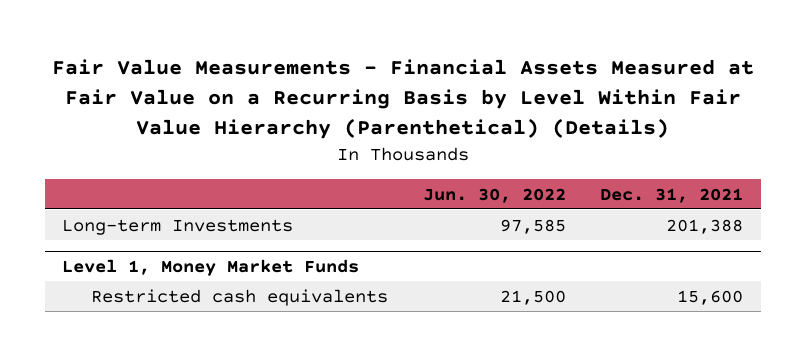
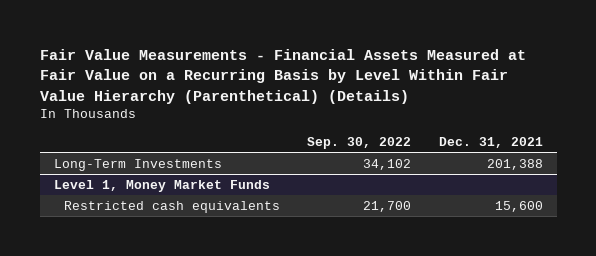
[422,187,566,203] Jun. 30, 2022 -> none
none -> [307,137,412,150] Sep. 30, 2022
[62,218,294,235] Long-term Investments -> [53,158,222,171] Long-Term Investments

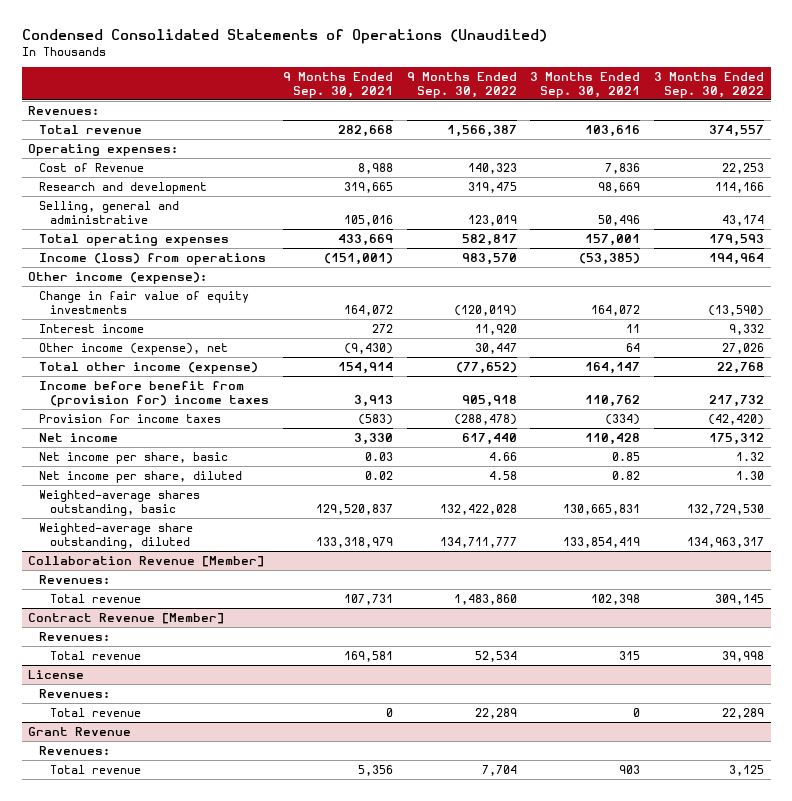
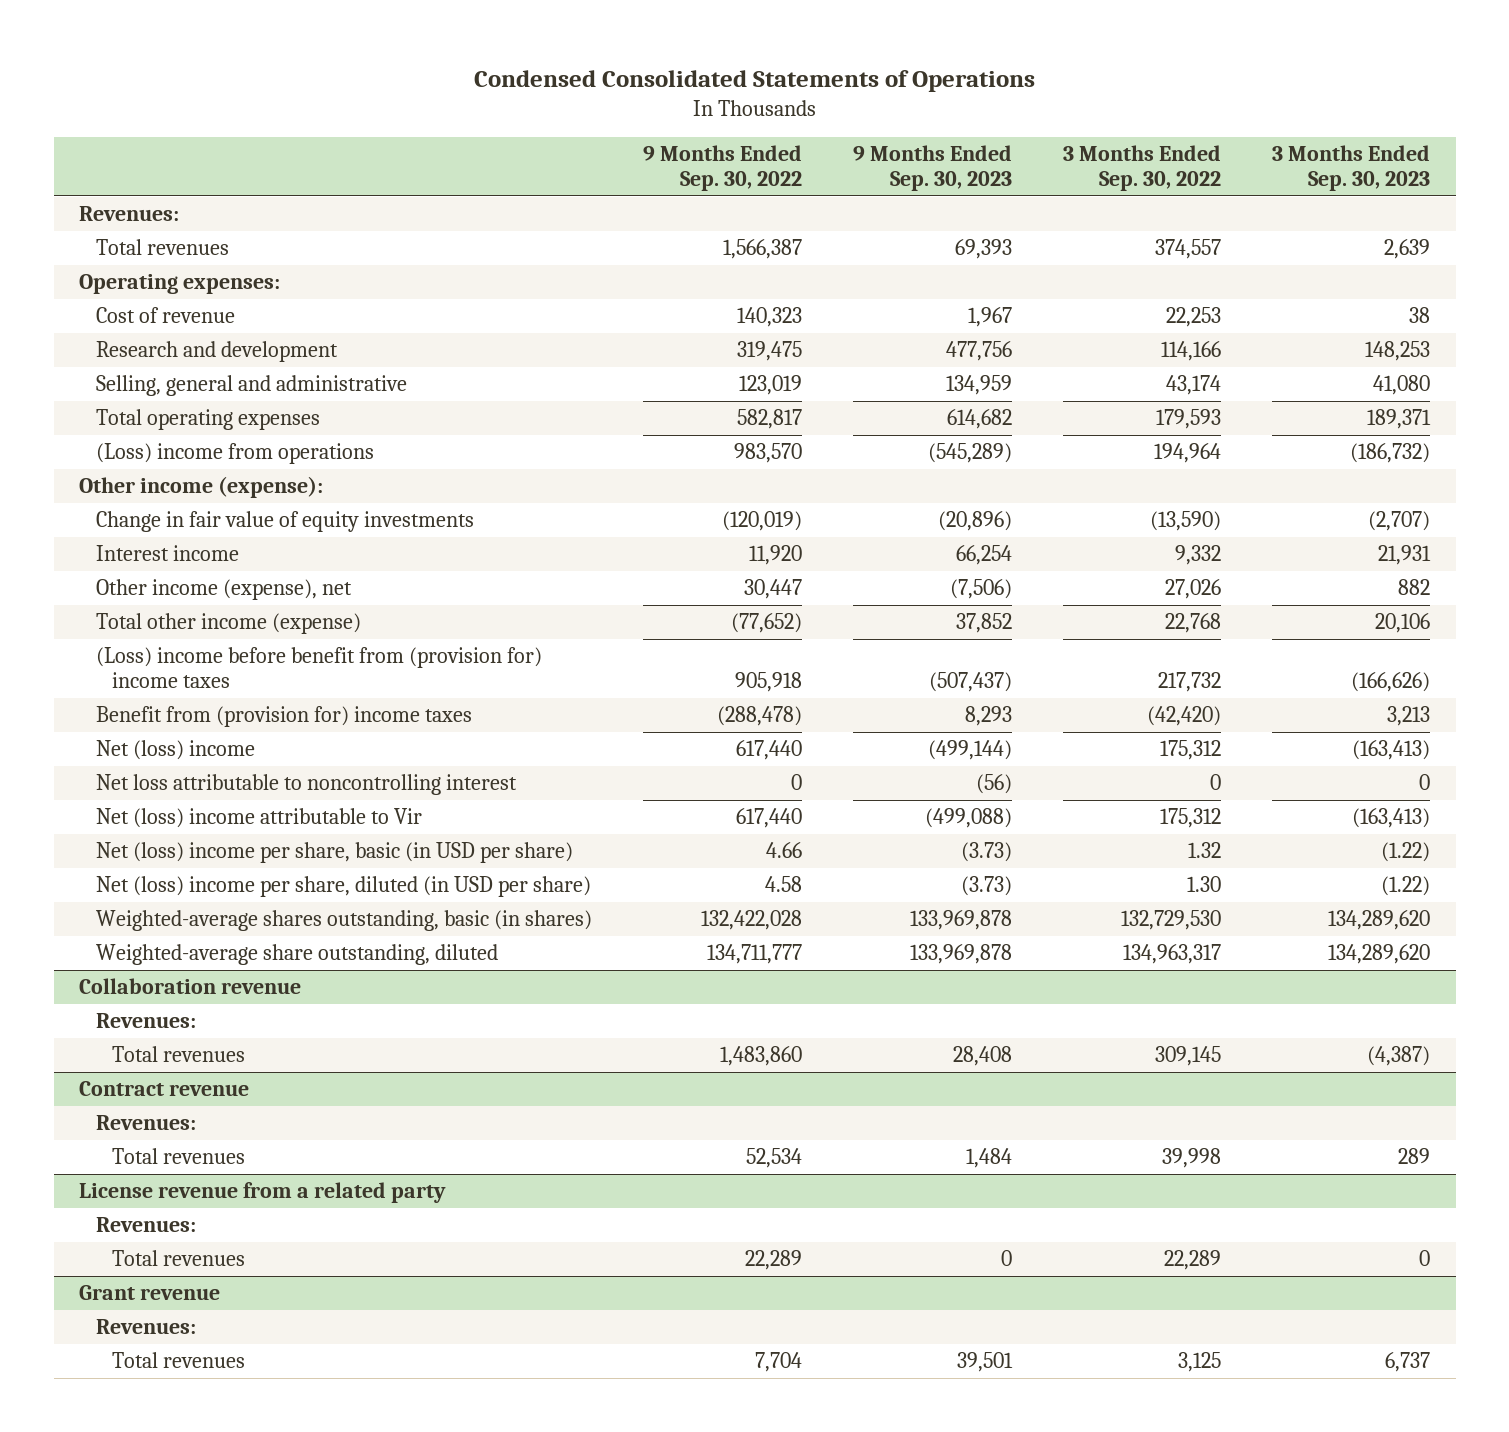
[21,28,547,44] Condensed Consolidated Statements of Operations (Unaudited) -> [473,69,1035,92] Condensed Consolidated Statements of Operations
[282,72,393,98] 9 Months Ended Sep. 30, 2021 -> none
[530,72,641,98] 3 Months Ended Sep. 30, 2021 -> none
none -> [852,145,1012,191] 9 Months Ended Sep. 30, 2023
none -> [1272,145,1431,191] 3 Months Ended Sep. 30, 2023
[39,124,143,134] Total revenue -> [95,239,229,256] Total revenues
[39,162,145,172] Cost of Revenue -> [95,307,235,324] Cost of revenue
[39,252,267,265] Income (loss) from operations -> [95,443,374,465] (Loss) income from operations
[39,380,270,407] Income before benefit from (provision for) income taxes -> [95,647,542,688] (Loss) income before benefit from (provision for) income taxes
[39,413,222,423] Provision for income taxes -> [95,706,472,728] Benefit from (provision for) income taxes
[39,432,119,442] Net income -> [95,740,255,761] Net (loss) income
none -> [95,774,517,796] Net loss attributable to noncontrolling interest
none -> [95,808,422,829] Net (loss) income attributable to Vir
[39,451,229,464] Net income per share, basic -> [95,842,573,864] Net (loss) income per share, basic (in USD per share)
[39,470,243,483] Net income per share, diluted -> [95,876,591,898] Net (loss) income per share, diluted (in USD per share)
[39,489,201,516] Weighted-average shares outstanding, basic -> [95,910,592,932] Weighted-average shares outstanding, basic (in shares)
[28,555,265,567] Collaboration Revenue [Member] -> [79,978,302,995] Collaboration revenue
[50,593,142,603] Total revenue -> [112,1046,246,1063] Total revenues
[28,612,225,624] Contract Revenue [Member] -> [79,1081,250,1097] Contract revenue
[28,669,85,679] License -> none
[50,650,142,660] Total revenue -> [112,1148,246,1165] Total revenues
none -> [79,1182,447,1204] License revenue from a related party
[50,707,142,717] Total revenue -> [112,1250,246,1267] Total revenues
[28,726,132,736] Grant Revenue -> [79,1285,221,1301] Grant revenue
[50,764,142,774] Total revenue -> [112,1352,246,1369] Total revenues

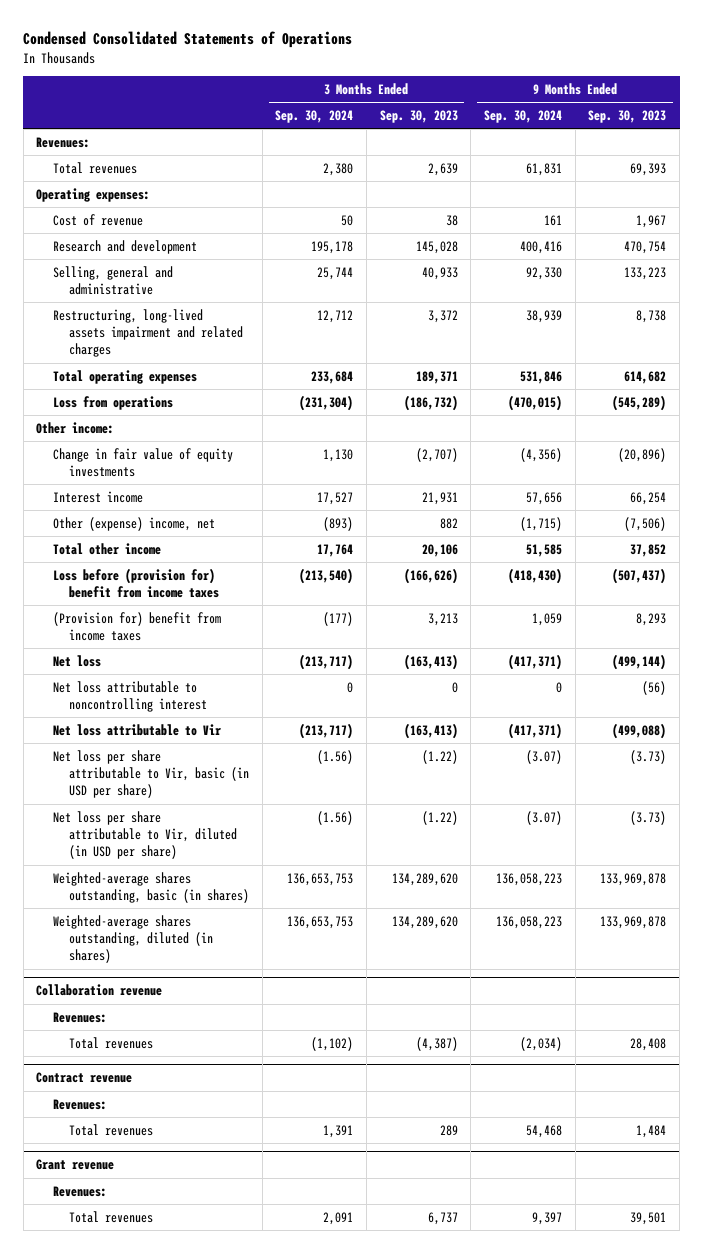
[642,145,802,191] 9 Months Ended Sep. 30, 2022 -> none
[1063,145,1222,191] 3 Months Ended Sep. 30, 2022 -> none
none -> [275,109,354,123] Sep. 30, 2024
none -> [484,109,563,123] Sep. 30, 2024
[945,341,1012,362] 477,756 -> [624,240,667,254] 470,754
[1365,341,1431,362] 148,253 -> [415,240,458,254] 145,028
[945,375,1012,396] 134,959 -> [624,266,667,280] 133,223
[1373,375,1431,396] 41,080 -> [421,266,458,280] 40,933
none -> [52,308,243,358] Restructuring, long-lived assets impairment and related charges
[95,443,374,465] (Loss) income from operations -> [52,395,173,410] Loss from operations
[79,476,324,499] Other income (expense): -> [36,421,115,434] Other income:
[95,579,352,601] Other income (expense), net -> [52,516,215,531] Other (expense) income, net
[95,613,361,635] Total other income (expense) -> [52,542,161,555] Total other income
[95,647,542,688] (Loss) income before benefit from (provision for) income taxes -> [52,567,219,598] Loss before (provision for) benefit from income taxes
[95,706,472,728] Benefit from (provision for) income taxes -> [52,611,221,641] (Provision for) benefit from income taxes
[95,740,255,761] Net (loss) income -> [52,654,101,667] Net loss
[95,808,422,829] Net (loss) income attributable to Vir -> [52,723,221,736] Net loss attributable to Vir
[95,842,573,864] Net (loss) income per share, basic (in USD per share) -> [52,749,249,799] Net loss per share attributable to Vir, basic (in USD per share)
[95,876,591,898] Net (loss) income per share, diluted (in USD per share) -> [52,810,237,860] Net loss per share attributable to Vir, diluted (in USD per share)
[95,944,498,966] Weighted-average share outstanding, diluted -> [52,914,213,964] Weighted-average shares outstanding, diluted (in shares)
[79,1182,447,1204] License revenue from a related party -> none
[95,1217,196,1233] Revenues: -> none
[112,1250,246,1267] Total revenues -> none

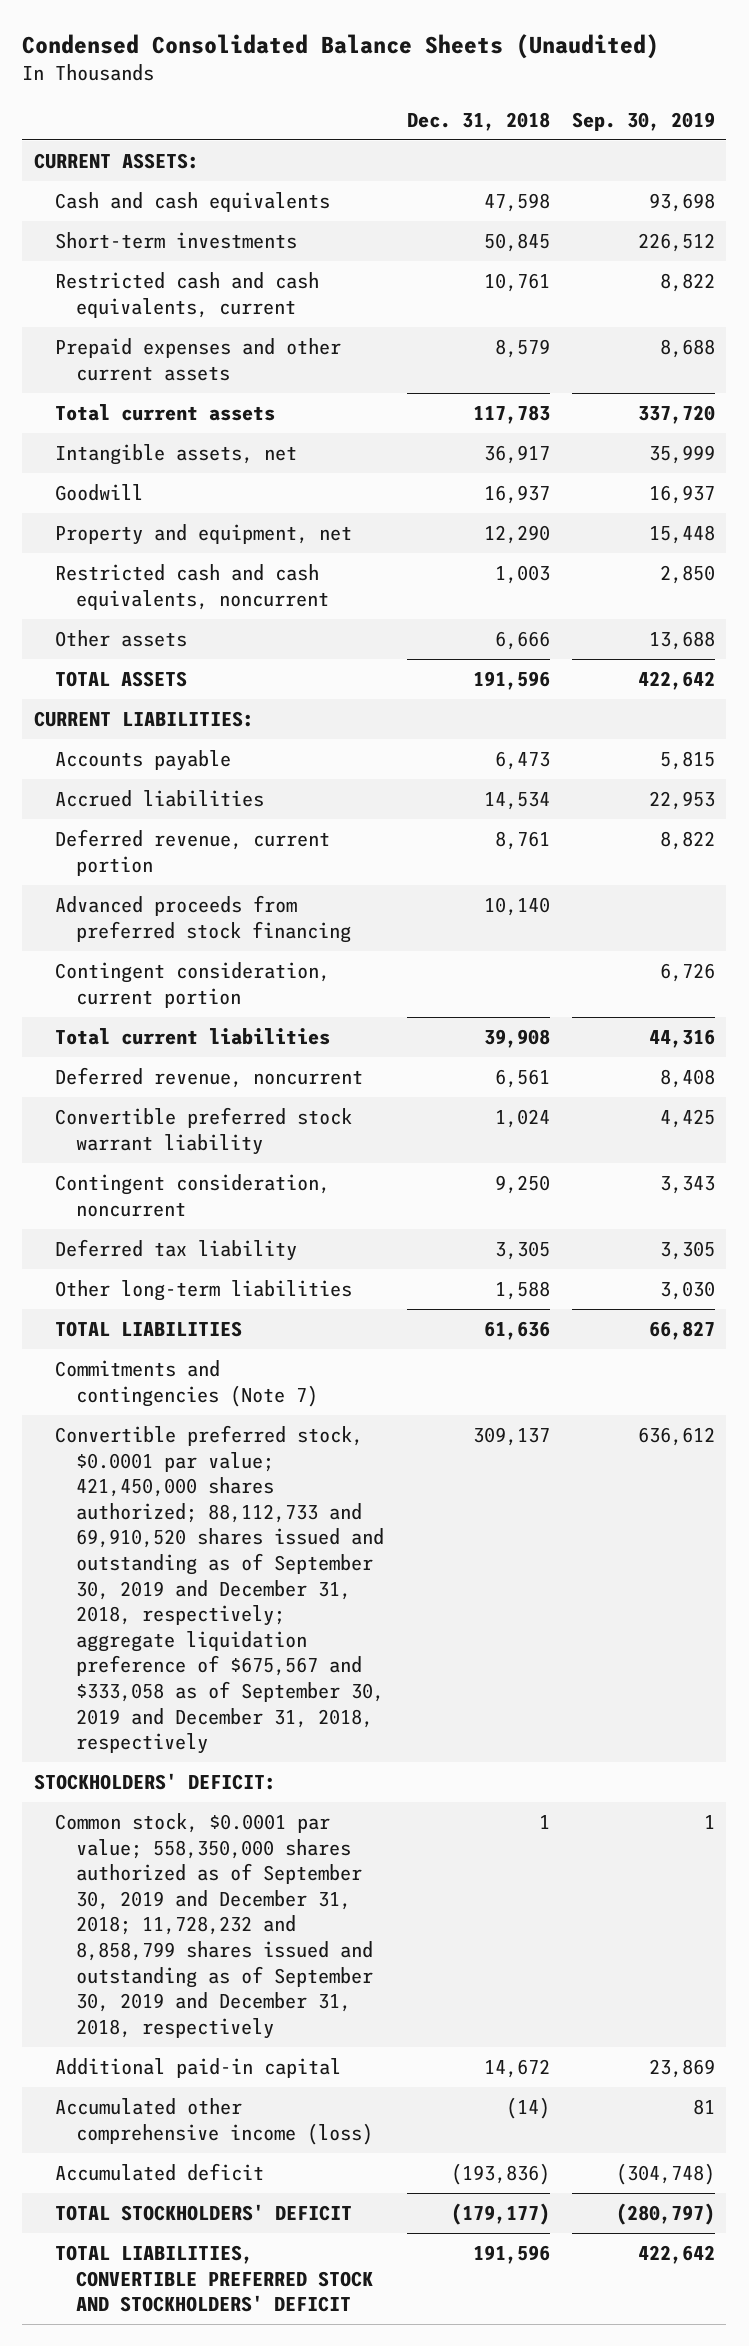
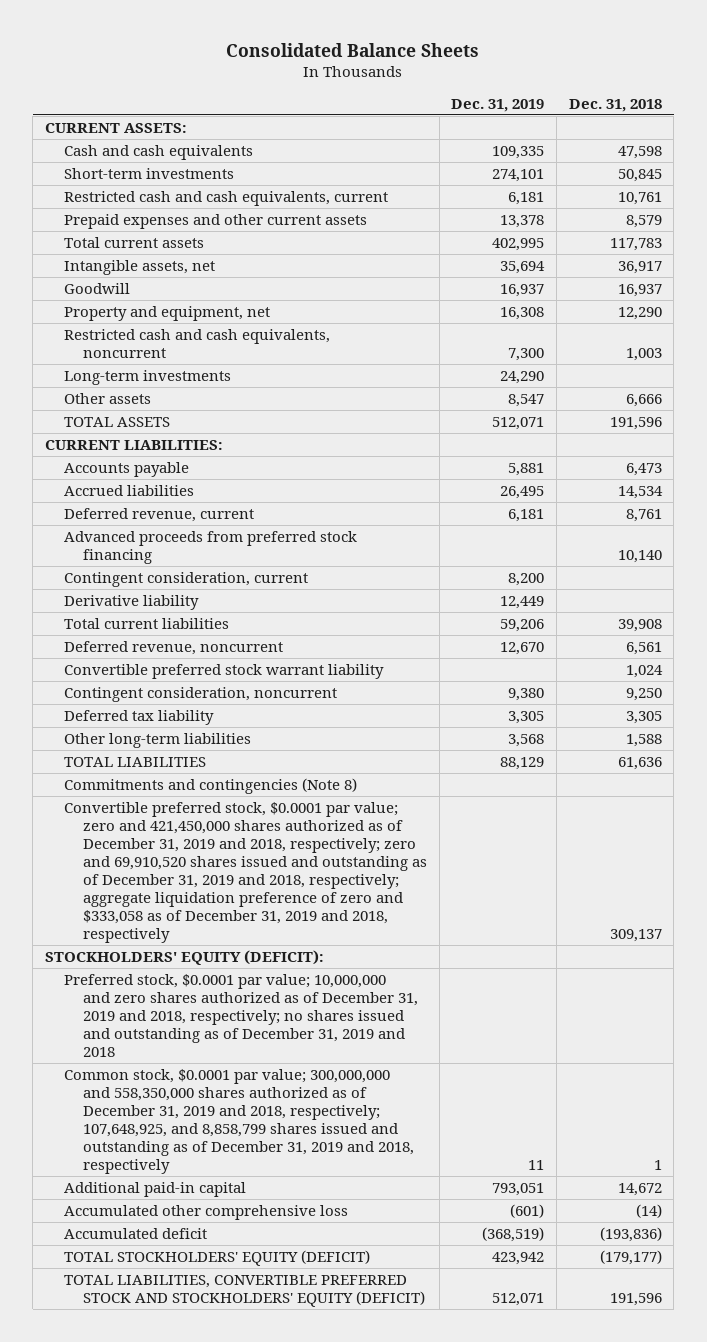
[22,34,660,60] Condensed Consolidated Balance Sheets (Unaudited) -> [226,42,480,57] Consolidated Balance Sheets
[572,111,716,131] Sep. 30, 2019 -> none
none -> [451,98,545,112] Dec. 31, 2019
none -> [64,369,232,385] Long-term investments
[55,828,331,876] Deferred revenue, current portion -> [64,507,255,522] Deferred revenue, current
[55,961,331,1008] Contingent consideration, current portion -> [64,571,309,587] Contingent consideration, current
none -> [64,594,200,610] Derivative liability
[55,1359,319,1407] Commitments and contingencies (Note 7) -> [64,777,358,794] Commitments and contingencies (Note 8)
[55,1424,385,1755] Convertible preferred stock, $0.0001 par value; 421,450,000 shares authorized; 88,112,733 and 69,910,520 shares issued and outstanding as of September 30, 2019 and December 31, 2018, respectively; aggregate liquidation preference of $675,567 and $333,058 as of September 30, 2019 and December 31, 2018, respectively -> [64,801,428,943] Convertible preferred stock, $0.0001 par value; zero and 421,450,000 shares authorized as of December 31, 2019 and 2018, respectively; zero and 69,910,520 shares issued and outstanding as of December 31, 2019 and 2018, respectively; aggregate liquidation preference of zero and $333,058 as of December 31, 2019 and 2018, respectively
[33,1772,276,1790] STOCKHOLDERS' DEFICIT: -> [45,949,325,965] STOCKHOLDERS' EQUITY (DEFICIT):
none -> [64,973,419,1057] Preferred stock, $0.0001 par value; 10,000,000 and zero shares authorized as of December 31, 2019 and 2018, respectively; no shares issued and outstanding as of December 31, 2019 and 2018
[55,1812,374,2039] Common stock, $0.0001 par value; 558,350,000 shares authorized as of September 30, 2019 and December 31, 2018; 11,728,232 and 8,858,799 shares issued and outstanding as of September 30, 2019 and December 31, 2018, respectively -> [64,1068,415,1174] Common stock, $0.0001 par value; 300,000,000 and 558,350,000 shares authorized as of December 31, 2019 and 2018, respectively; 107,648,925, and 8,858,799 shares issued and outstanding as of December 31, 2019 and 2018, respectively
[55,2097,374,2145] Accumulated other comprehensive income (loss) -> [64,1204,349,1220] Accumulated other comprehensive loss
[55,2203,353,2221] TOTAL STOCKHOLDERS' DEFICIT -> [64,1249,371,1266] TOTAL STOCKHOLDERS' EQUITY (DEFICIT)
[55,2244,374,2313] TOTAL LIABILITIES, CONVERTIBLE PREFERRED STOCK AND STOCKHOLDERS' DEFICIT -> [64,1274,426,1307] TOTAL LIABILITIES, CONVERTIBLE PREFERRED STOCK AND STOCKHOLDERS' EQUITY (DEFICIT)

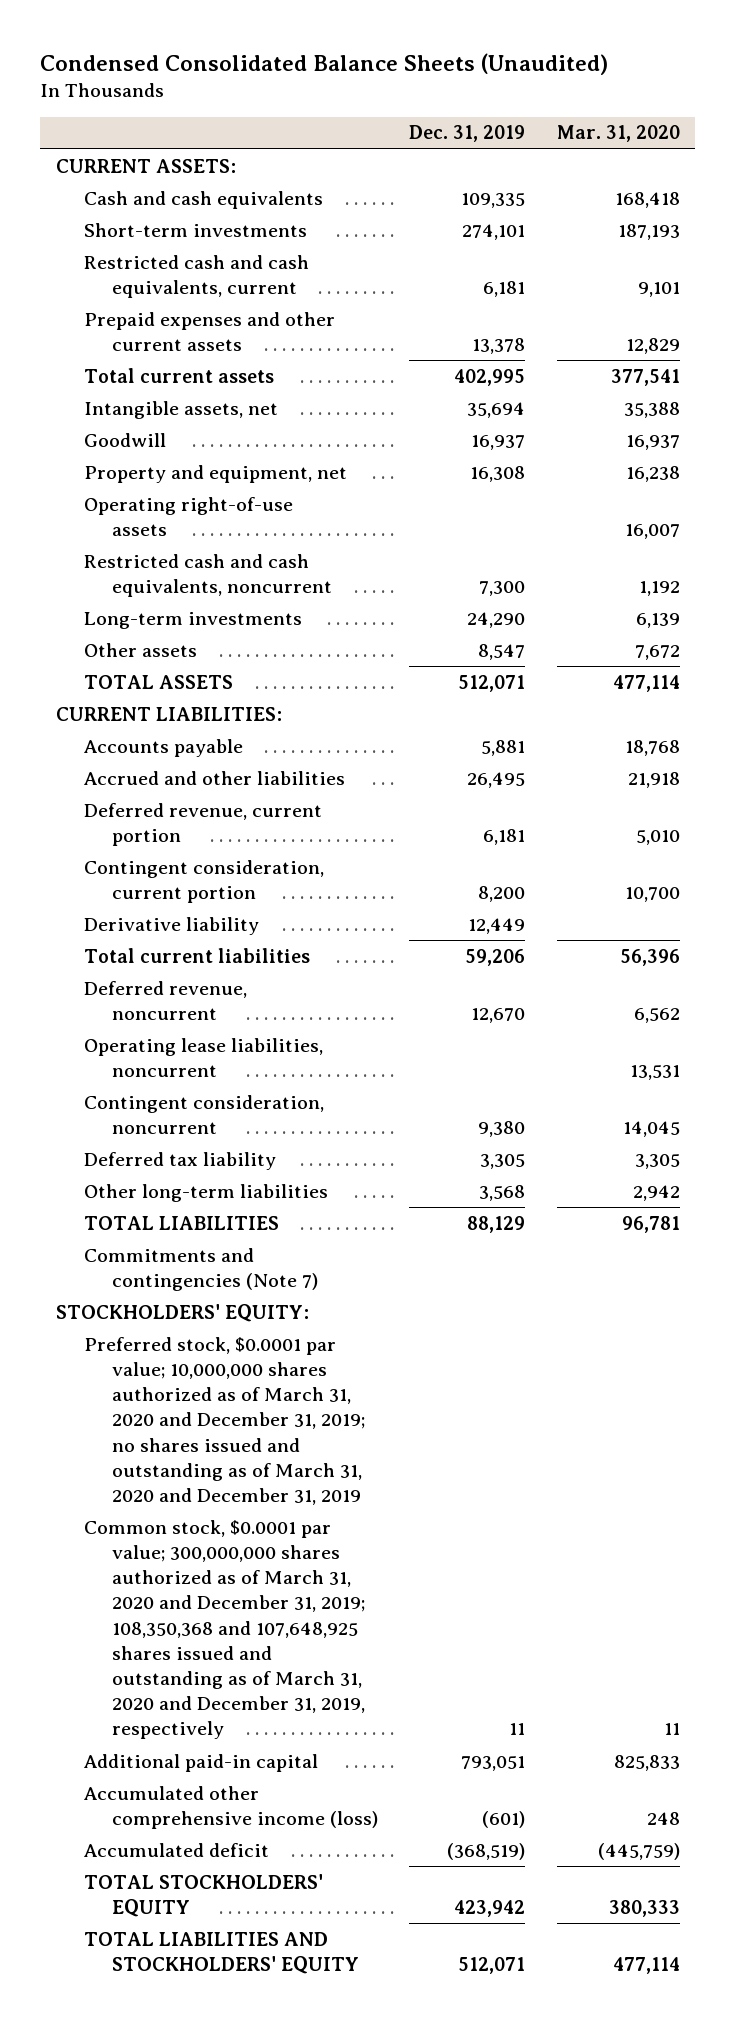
[226,42,480,57] Consolidated Balance Sheets -> [40,52,609,75] Condensed Consolidated Balance Sheets (Unaudited)
[568,98,662,112] Dec. 31, 2018 -> none
none -> [556,125,680,143] Mar. 31, 2020
none -> [83,496,293,536] Operating right-of-use assets
[64,530,358,564] Advanced proceeds from preferred stock financing -> none
[64,484,195,496] Accrued liabilities -> [83,770,345,785] Accrued and other liabilities
[64,507,255,522] Deferred revenue, current -> [83,802,322,846] Deferred revenue, current portion
[64,571,309,587] Contingent consideration, current -> [83,859,324,903] Contingent consideration, current portion
[64,663,385,679] Convertible preferred stock warrant liability -> none
none -> [83,1037,323,1077] Operating lease liabilities, noncurrent
[64,801,428,943] Convertible preferred stock, $0.0001 par value; zero and 421,450,000 shares authorized as of December 31, 2019 and 2018, respectively; zero and 69,910,520 shares issued and outstanding as of December 31, 2019 and 2018, respectively; aggregate liquidation preference of zero and $333,058 as of December 31, 2019 and 2018, respectively -> none
[64,777,358,794] Commitments and contingencies (Note 8) -> [83,1247,319,1291] Commitments and contingencies (Note 7)
[45,949,325,965] STOCKHOLDERS' EQUITY (DEFICIT): -> [55,1303,309,1322] STOCKHOLDERS' EQUITY:
[64,973,419,1057] Preferred stock, $0.0001 par value; 10,000,000 and zero shares authorized as of December 31, 2019 and 2018, respectively; no shares issued and outstanding as of December 31, 2019 and 2018 -> [83,1336,366,1505] Preferred stock, $0.0001 par value; 10,000,000 shares authorized as of March 31, 2020 and December 31, 2019; no shares issued and outstanding as of March 31, 2020 and December 31, 2019
[64,1068,415,1174] Common stock, $0.0001 par value; 300,000,000 and 558,350,000 shares authorized as of December 31, 2019 and 2018, respectively; 107,648,925, and 8,858,799 shares issued and outstanding as of December 31, 2019 and 2018, respectively -> [83,1519,366,1740] Common stock, $0.0001 par value; 300,000,000 shares authorized as of March 31, 2020 and December 31, 2019; 108,350,368 and 107,648,925 shares issued and outstanding as of March 31, 2020 and December 31, 2019, respectively
[64,1204,349,1220] Accumulated other comprehensive loss -> [83,1785,379,1829] Accumulated other comprehensive income (loss)
[64,1249,371,1266] TOTAL STOCKHOLDERS' EQUITY (DEFICIT) -> [83,1873,323,1917] TOTAL STOCKHOLDERS' EQUITY
[64,1274,426,1307] TOTAL LIABILITIES, CONVERTIBLE PREFERRED STOCK AND STOCKHOLDERS' EQUITY (DEFICIT) -> [83,1931,360,1974] TOTAL LIABILITIES AND STOCKHOLDERS' EQUITY

